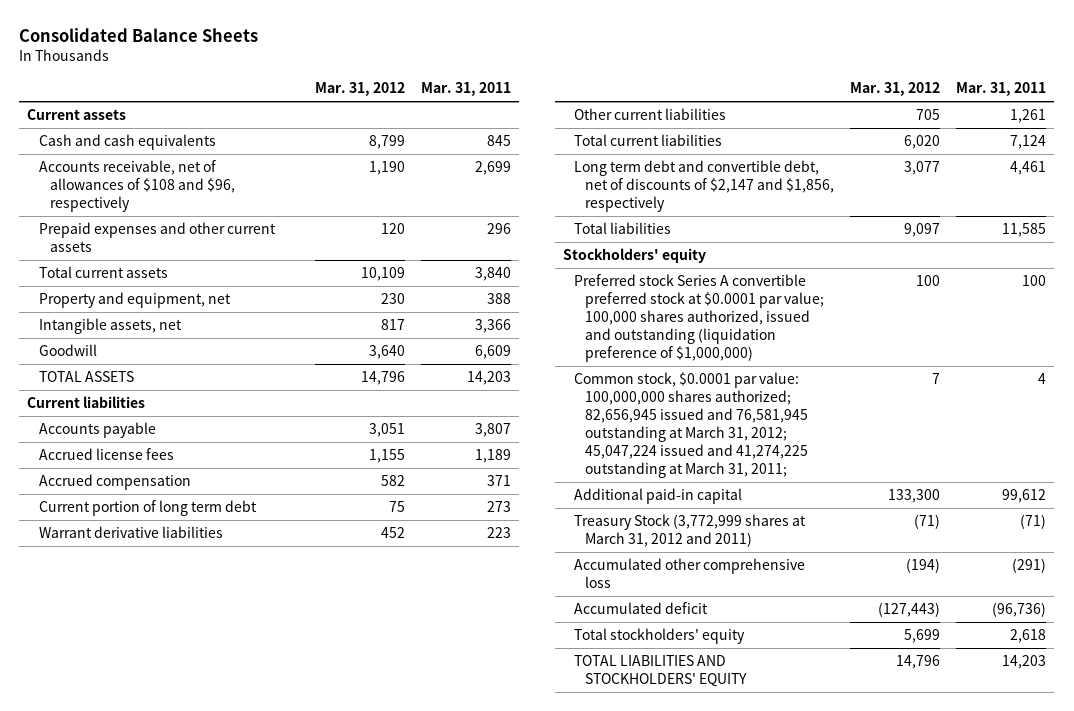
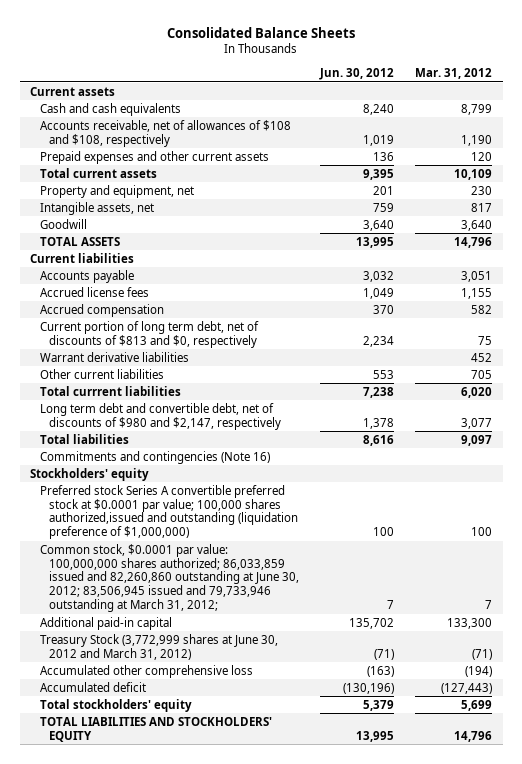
[420,82,511,97] Mar. 31, 2011 -> none
none -> [319,68,395,81] Jun. 30, 2012
[38,160,235,213] Accounts receivable, net of allowances of $108 and $96, respectively -> [39,119,291,147] Accounts receivable, net of allowances of $108 and $108, respectively
[38,500,257,517] Current portion of long term debt -> [39,320,259,348] Current portion of long term debt, net of discounts of $813 and $0, respectively
[573,134,722,147] Total current liabilities -> [39,385,181,396] Total currrent liabilities
[573,160,835,213] Long term debt and convertible debt, net of discounts of $2,147 and $1,856, respectively -> [39,402,282,430] Long term debt and convertible debt, net of discounts of $980 and $2,147, respectively
none -> [39,450,270,464] Commitments and contingencies (Note 16)
[573,274,825,362] Preferred stock Series A convertible preferred stock at $0.0001 par value; 100,000 shares authorized, issued and outstanding (liquidation preference of $1,000,000) -> [39,484,299,540] Preferred stock Series A convertible preferred stock at $0.0001 par value; 100,000 shares authorized,issued and outstanding (liquidation preference of $1,000,000)
[573,372,809,478] Common stock, $0.0001 par value: 100,000,000 shares authorized; 82,656,945 issued and 76,581,945 outstanding at March 31, 2012; 45,047,224 issued and 41,274,225 outstanding at March 31, 2011; -> [39,543,300,613] Common stock, $0.0001 par value: 100,000,000 shares authorized; 86,033,859 issued and 82,260,860 outstanding at June 30, 2012; 83,506,945 issued and 79,733,946 outstanding at March 31, 2012;
[573,514,806,548] Treasury Stock (3,772,999 shares at March 31, 2012 and 2011) -> [39,633,278,660] Treasury Stock (3,772,999 shares at June 30, 2012 and March 31, 2012)

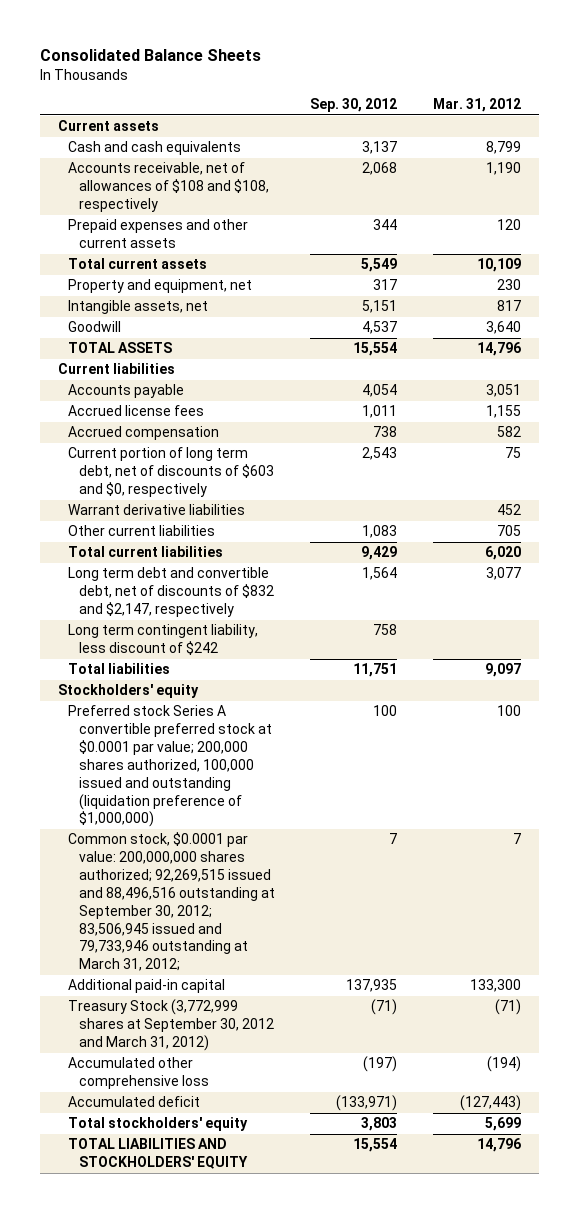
[319,68,395,81] Jun. 30, 2012 -> none
none -> [310,98,398,113] Sep. 30, 2012
[39,320,259,348] Current portion of long term debt, net of discounts of $813 and $0, respectively -> [68,447,274,498] Current portion of long term debt, net of discounts of $603 and $0, respectively
[39,385,181,396] Total currrent liabilities -> [68,546,224,558] Total current liabilities
[39,402,282,430] Long term debt and convertible debt, net of discounts of $980 and $2,147, respectively -> [68,567,274,618] Long term debt and convertible debt, net of discounts of $832 and $2,147, respectively
none -> [68,624,259,656] Long term contingent liability, less discount of $242
[39,450,270,464] Commitments and contingencies (Note 16) -> none
[39,484,299,540] Preferred stock Series A convertible preferred stock at $0.0001 par value; 100,000 shares authorized,issued and outstanding (liquidation preference of $1,000,000) -> [68,705,272,828] Preferred stock Series A convertible preferred stock at $0.0001 par value; 200,000 shares authorized, 100,000 issued and outstanding (liquidation preference of $1,000,000)
[39,543,300,613] Common stock, $0.0001 par value: 100,000,000 shares authorized; 86,033,859 issued and 82,260,860 outstanding at June 30, 2012; 83,506,945 issued and 79,733,946 outstanding at March 31, 2012; -> [68,832,275,972] Common stock, $0.0001 par value: 200,000,000 shares authorized; 92,269,515 issued and 88,496,516 outstanding at September 30, 2012; 83,506,945 issued and 79,733,946 outstanding at March 31, 2012;
[39,633,278,660] Treasury Stock (3,772,999 shares at June 30, 2012 and March 31, 2012) -> [68,999,274,1052] Treasury Stock (3,772,999 shares at September 30, 2012 and March 31, 2012)

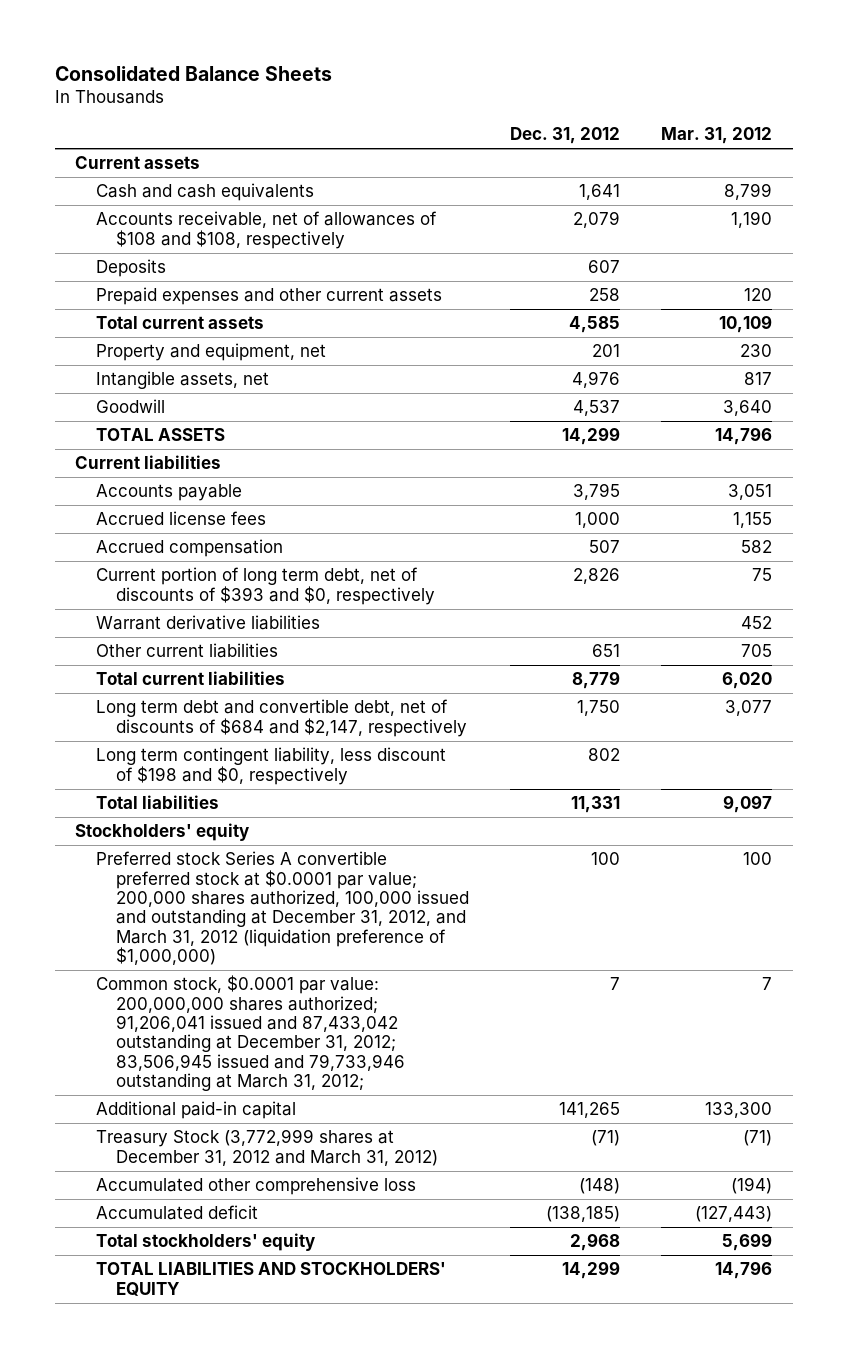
[310,98,398,113] Sep. 30, 2012 -> none
none -> [510,127,621,145] Dec. 31, 2012
none -> [95,259,166,278] Deposits
[68,447,274,498] Current portion of long term debt, net of discounts of $603 and $0, respectively -> [95,567,436,605] Current portion of long term debt, net of discounts of $393 and $0, respectively
[68,567,274,618] Long term debt and convertible debt, net of discounts of $832 and $2,147, respectively -> [95,699,468,737] Long term debt and convertible debt, net of discounts of $684 and $2,147, respectively
[68,624,259,656] Long term contingent liability, less discount of $242 -> [95,747,446,785] Long term contingent liability, less discount of $198 and $0, respectively
[68,705,272,828] Preferred stock Series A convertible preferred stock at $0.0001 par value; 200,000 shares authorized, 100,000 issued and outstanding (liquidation preference of $1,000,000) -> [95,851,470,966] Preferred stock Series A convertible preferred stock at $0.0001 par value; 200,000 shares authorized, 100,000 issued and outstanding at December 31, 2012, and March 31, 2012 (liquidation preference of $1,000,000)
[68,832,275,972] Common stock, $0.0001 par value: 200,000,000 shares authorized; 92,269,515 issued and 88,496,516 outstanding at September 30, 2012; 83,506,945 issued and 79,733,946 outstanding at March 31, 2012; -> [95,975,406,1092] Common stock, $0.0001 par value: 200,000,000 shares authorized; 91,206,041 issued and 87,433,042 outstanding at December 31, 2012; 83,506,945 issued and 79,733,946 outstanding at March 31, 2012;
[68,999,274,1052] Treasury Stock (3,772,999 shares at September 30, 2012 and March 31, 2012) -> [95,1129,439,1166] Treasury Stock (3,772,999 shares at December 31, 2012 and March 31, 2012)

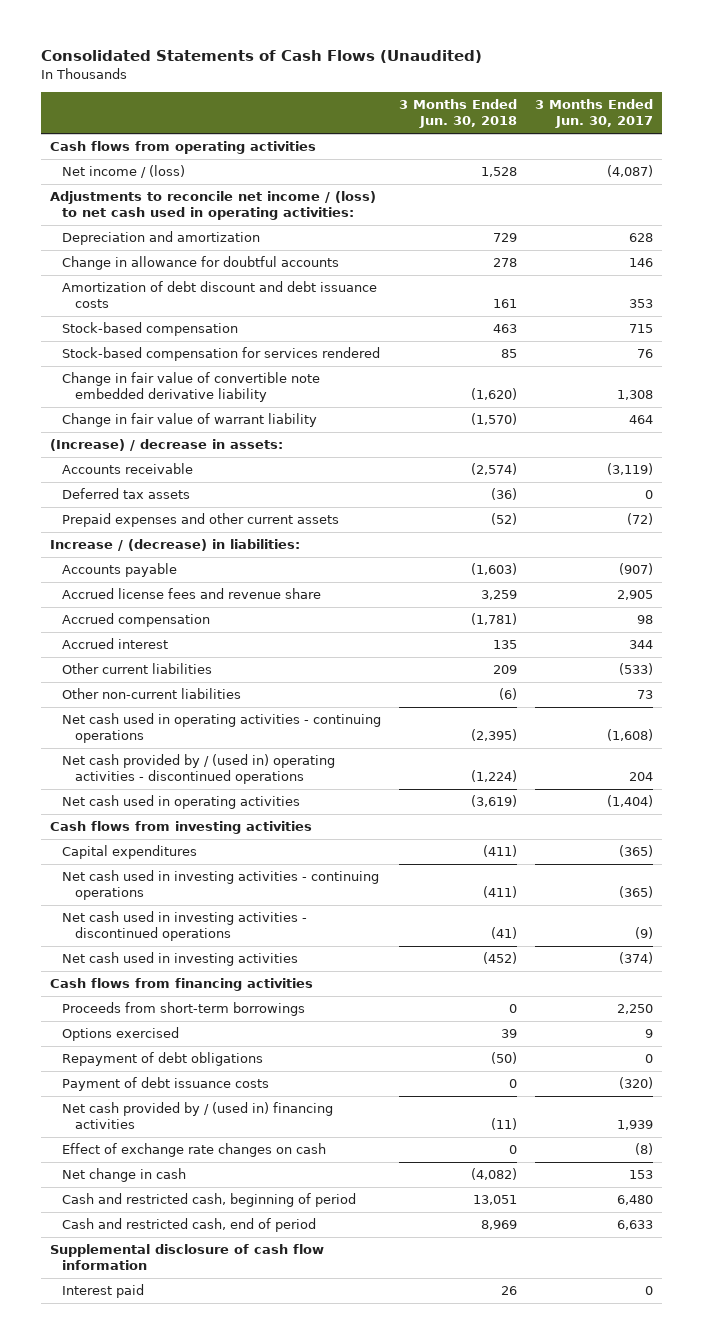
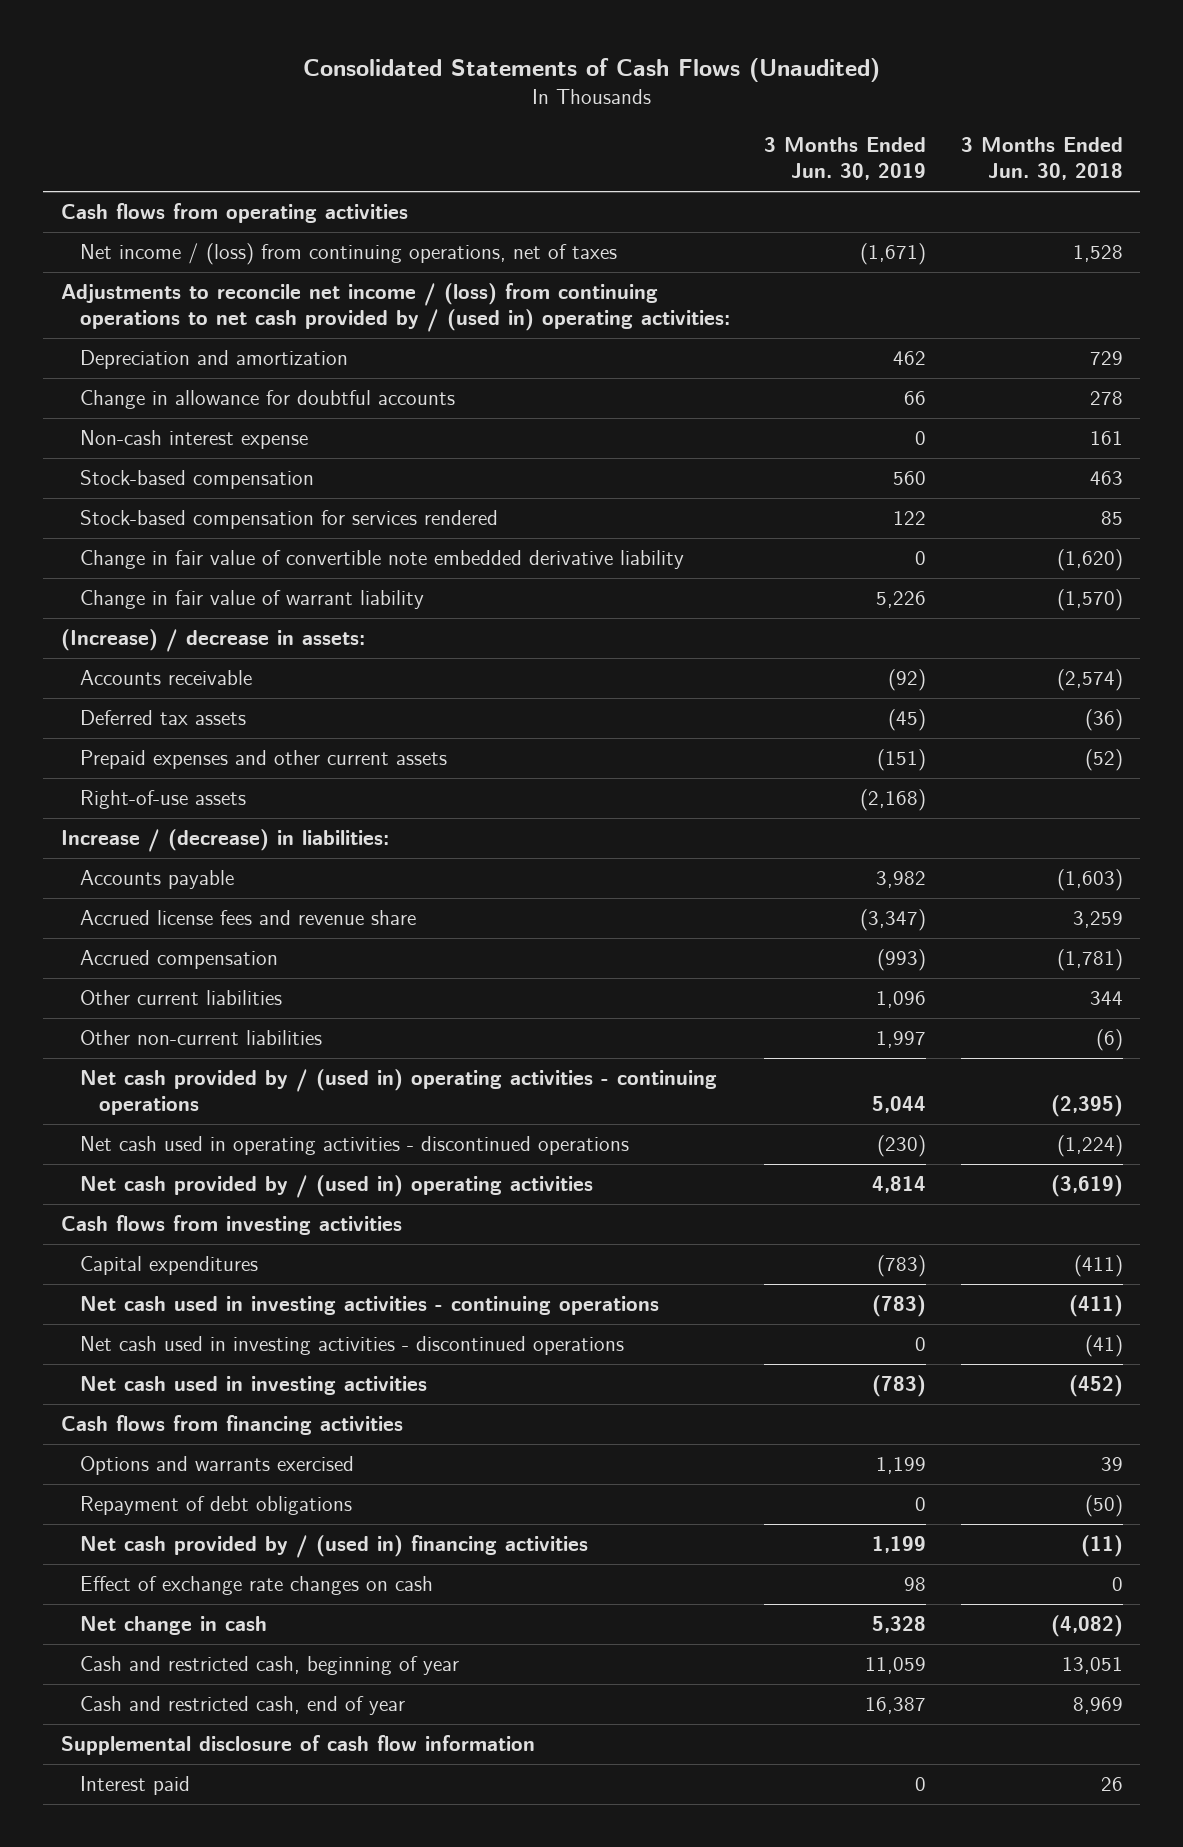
[535,99,654,129] 3 Months Ended Jun. 30, 2017 -> none
none -> [764,137,927,181] 3 Months Ended Jun. 30, 2019
[62,165,186,179] Net income / (loss) -> [79,243,617,266] Net income / (loss) from continuing operations, net of taxes
[50,191,377,221] Adjustments to reconcile net income / (loss) to net cash used in operating activities: -> [60,283,730,333] Adjustments to reconcile net income / (loss) from continuing operations to net cash provided by / (used in) operating activities:
[62,281,378,309] Amortization of debt discount and debt issuance costs -> [79,430,308,450] Non-cash interest expense
none -> [79,790,246,810] Right-of-use assets
[62,638,169,650] Accrued interest -> none
[493,665,518,675] 209 -> [1089,991,1123,1006] 344
[62,713,382,744] Net cash used in operating activities - continuing operations -> [79,1069,717,1116] Net cash provided by / (used in) operating activities - continuing operations
[62,754,336,785] Net cash provided by / (used in) operating activities - discontinued operations -> [79,1136,629,1156] Net cash used in operating activities - discontinued operations
[62,795,301,810] Net cash used in operating activities -> [79,1175,593,1199] Net cash provided by / (used in) operating activities
[62,1002,306,1017] Proceeds from short-term borrowings -> none
[62,1027,180,1042] Options exercised -> [79,1456,354,1476] Options and warrants exercised
[62,1077,270,1092] Payment of debt issuance costs -> none
[62,1193,357,1208] Cash and restricted cash, beginning of period -> [79,1656,459,1676] Cash and restricted cash, beginning of year
[62,1218,317,1233] Cash and restricted cash, end of period -> [79,1696,405,1716] Cash and restricted cash, end of year

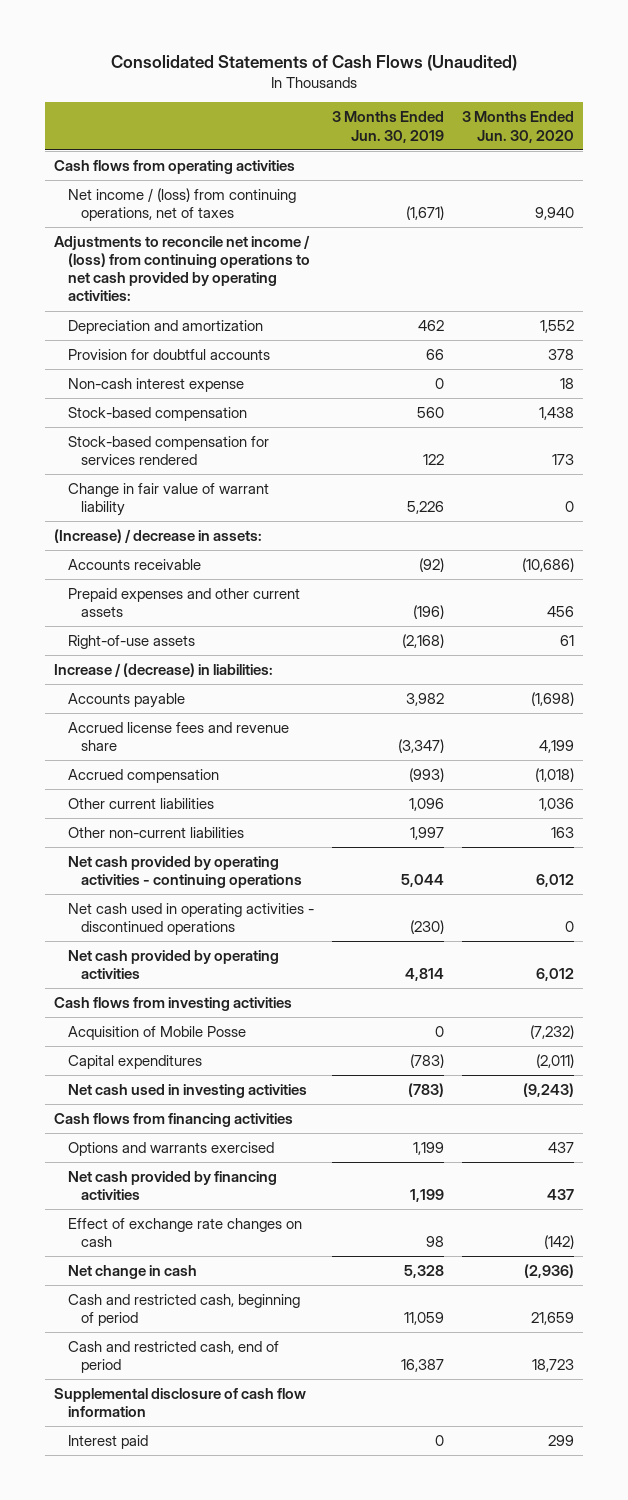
[960,137,1123,181] 3 Months Ended Jun. 30, 2018 -> none
none -> [462,111,575,143] 3 Months Ended Jun. 30, 2020
[60,283,730,333] Adjustments to reconcile net income / (loss) from continuing operations to net cash provided by / (used in) operating activities: -> [53,235,310,302] Adjustments to reconcile net income / (loss) from continuing operations to net cash provided by operating activities:
[79,390,455,410] Change in allowance for doubtful accounts -> [67,349,270,361] Provision for doubtful accounts
[79,550,684,570] Change in fair value of convertible note embedded derivative liability -> none
[79,710,246,726] Deferred tax assets -> none
[877,749,927,772] (151) -> [412,605,444,620] (196)
[79,1069,717,1116] Net cash provided by / (used in) operating activities - continuing operations -> [67,856,303,889] Net cash provided by operating activities - continuing operations
[79,1175,593,1199] Net cash provided by / (used in) operating activities -> [67,950,279,980] Net cash provided by operating activities
none -> [67,1026,246,1041] Acquisition of Mobile Posse
[79,1296,659,1316] Net cash used in investing activities - continuing operations -> none
[79,1336,624,1356] Net cash used in investing activities - discontinued operations -> none
[79,1496,352,1516] Repayment of debt obligations -> none
[79,1535,588,1559] Net cash provided by / (used in) financing activities -> [67,1171,277,1201] Net cash provided by financing activities
[79,1656,459,1676] Cash and restricted cash, beginning of year -> [67,1294,300,1327] Cash and restricted cash, beginning of period
[79,1696,405,1716] Cash and restricted cash, end of year -> [67,1341,279,1374] Cash and restricted cash, end of period

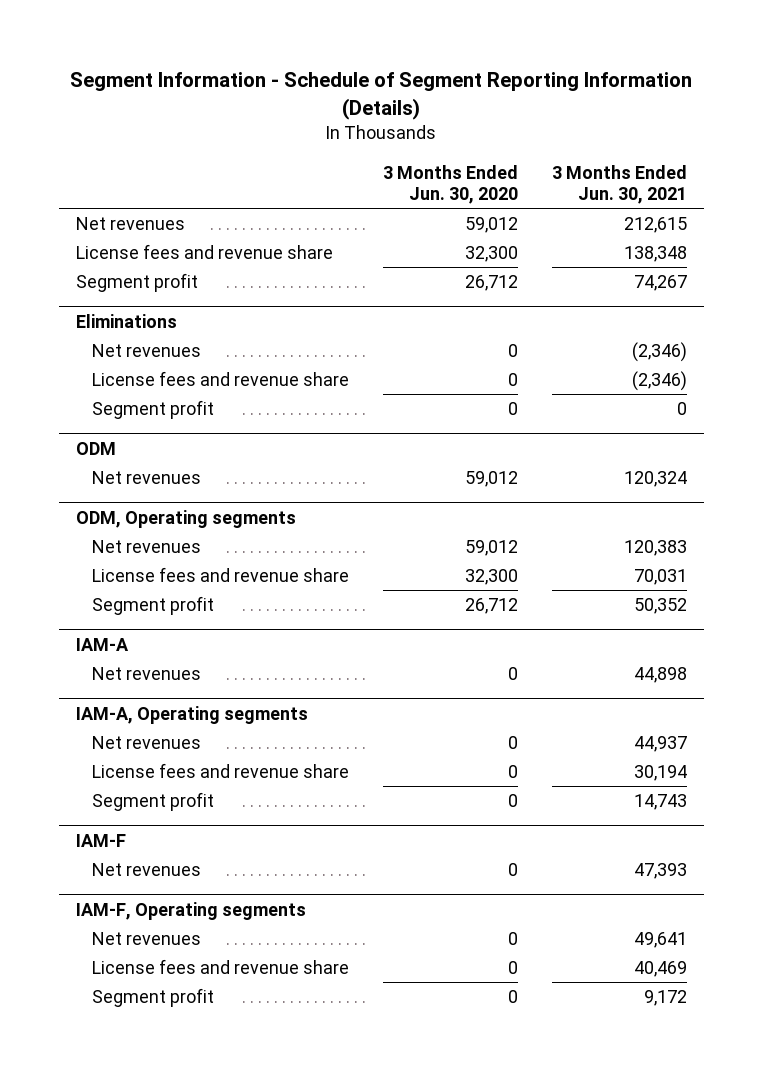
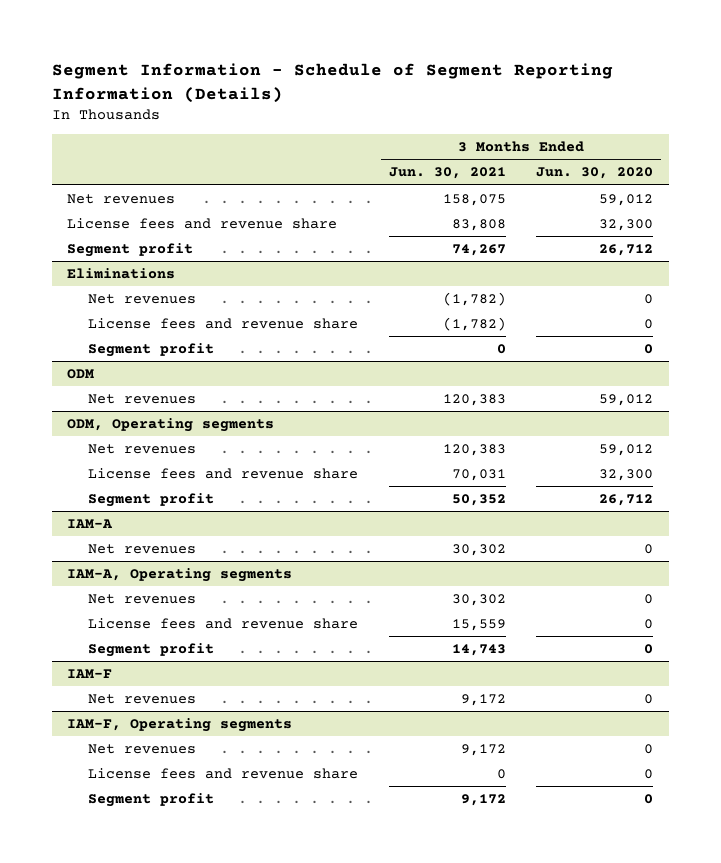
[623,217,687,234] 212,615 -> [442,194,506,207] 158,075
[623,246,687,263] 138,348 -> [451,219,506,232] 83,808
[631,342,687,363] (2,346) -> [442,292,506,307] (1,782)
[631,371,687,392] (2,346) -> [442,317,506,332] (1,782)
[623,471,687,488] 120,324 -> [442,394,506,407] 120,383
[633,667,687,684] 44,898 -> [451,544,506,557] 30,302
[633,736,687,753] 44,937 -> [451,594,506,607] 30,302
[633,765,687,782] 30,194 -> [451,619,506,632] 15,559
[633,863,687,880] 47,393 -> [460,694,506,707] 9,172
[633,932,687,949] 49,641 -> [460,744,506,757] 9,172
[633,961,687,978] 40,469 -> [496,769,506,780] 0

